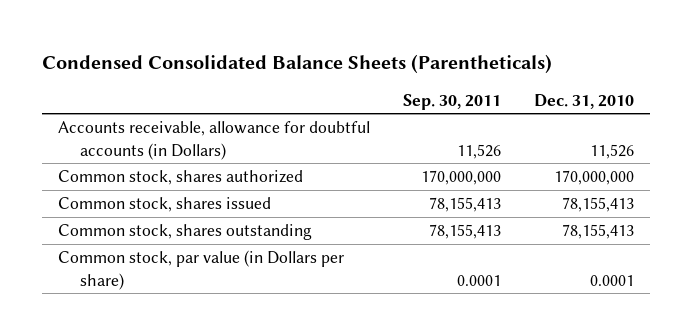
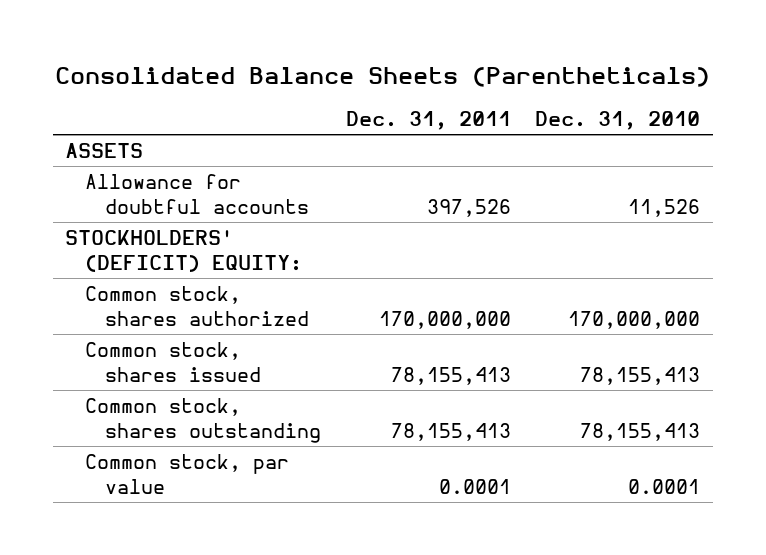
[41,54,552,75] Condensed Consolidated Balance Sheets (Parentheticals) -> [54,66,710,87] Consolidated Balance Sheets (Parentheticals)
[402,93,501,110] Sep. 30, 2011 -> none
none -> [345,111,511,131] Dec. 31, 2011
none -> [65,143,144,159] ASSETS
[58,121,371,160] Accounts receivable, allowance for doubtful accounts (in Dollars) -> [85,174,310,215] Allowance for doubtful accounts
none -> [65,230,303,273] STOCKHOLDERS' (DEFICIT) EQUITY:
[58,250,345,290] Common stock, par value (in Dollars per share) -> [85,454,290,495] Common stock, par value

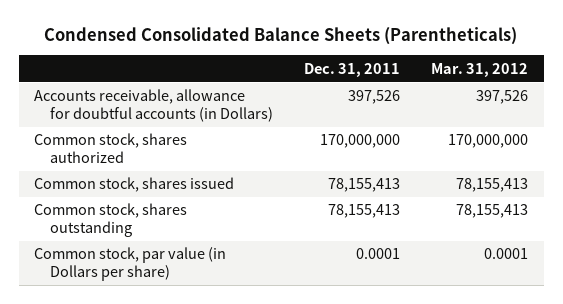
[54,66,710,87] Consolidated Balance Sheets (Parentheticals) -> [44,26,518,45] Condensed Consolidated Balance Sheets (Parentheticals)
[535,111,701,131] Dec. 31, 2010 -> none
none -> [431,62,529,77] Mar. 31, 2012
[65,143,144,159] ASSETS -> none
[65,230,303,273] STOCKHOLDERS' (DEFICIT) EQUITY: -> none
[85,174,310,215] Allowance for doubtful accounts -> [34,89,273,122] Accounts receivable, allowance for doubtful accounts (in Dollars)
[85,454,290,495] Common stock, par value -> [34,247,227,281] Common stock, par value (in Dollars per share)

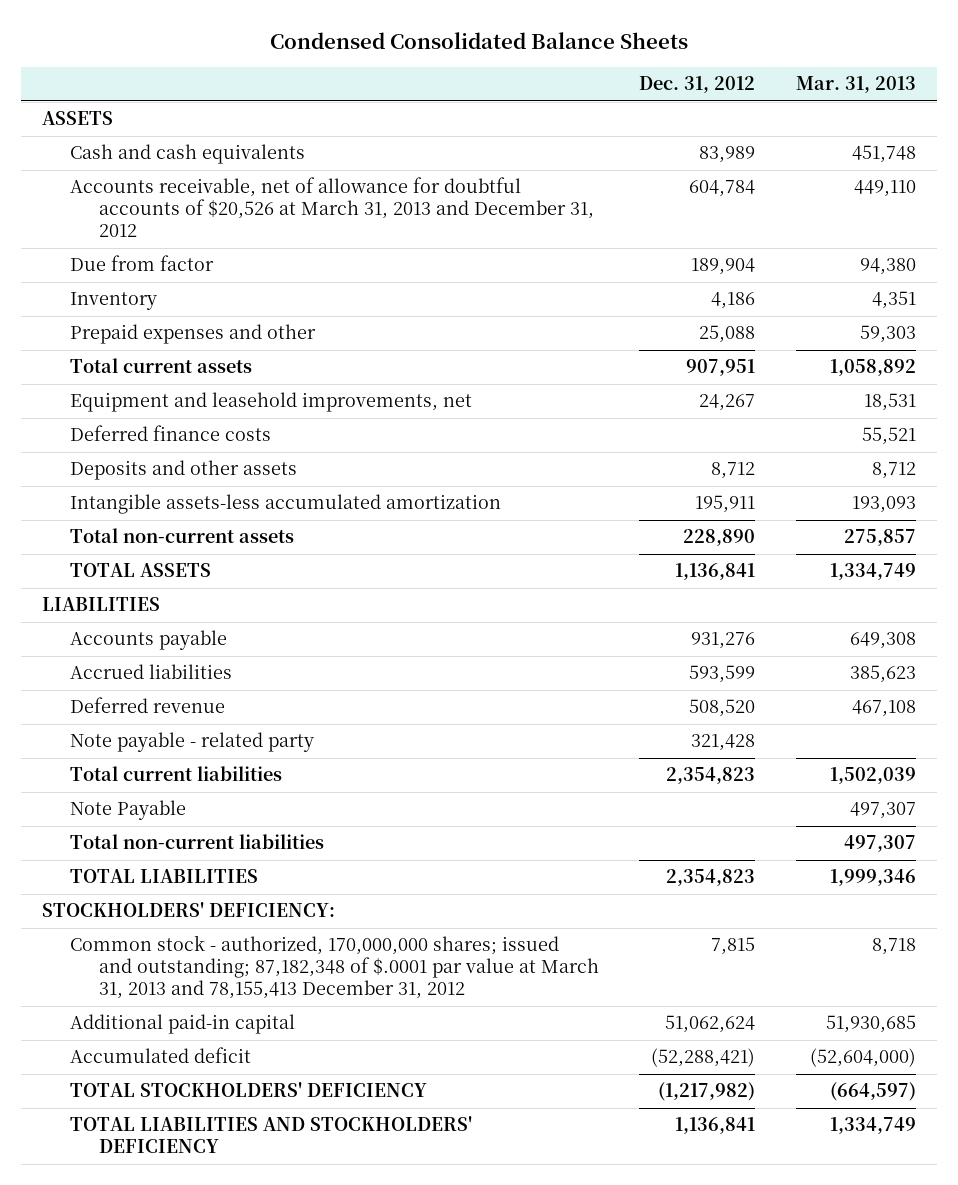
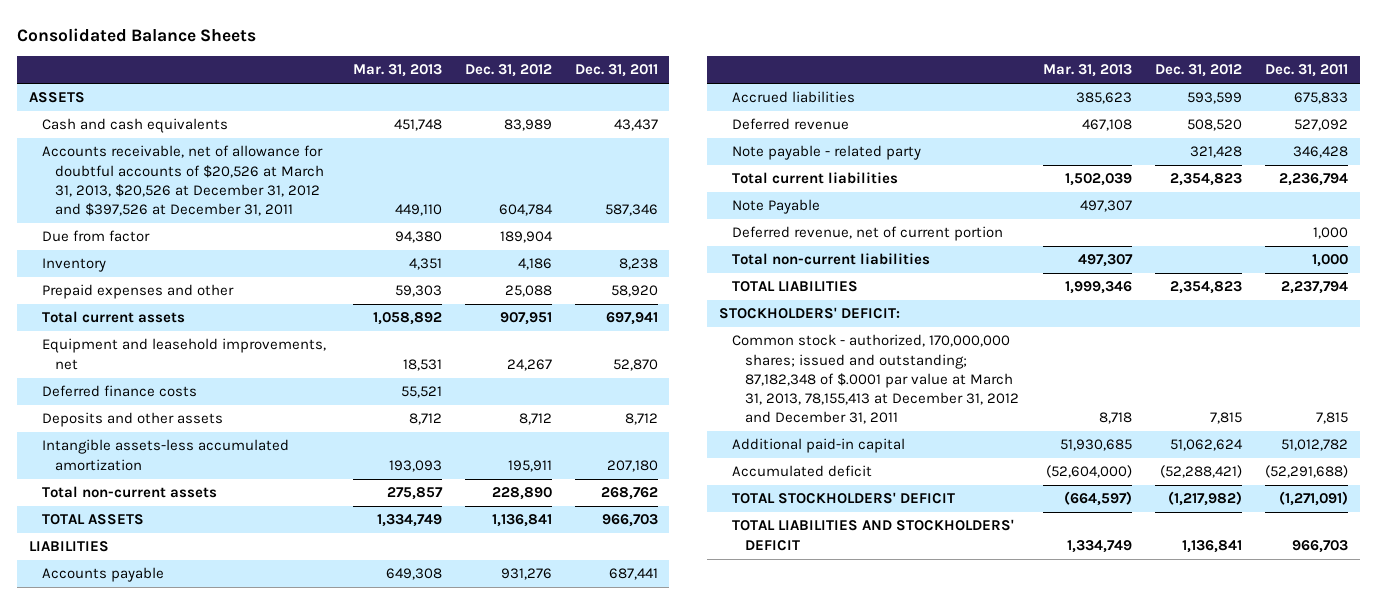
[269,31,688,49] Condensed Consolidated Balance Sheets -> [17,27,257,42] Consolidated Balance Sheets
none -> [574,64,658,78] Dec. 31, 2011
[70,177,594,238] Accounts receivable, net of allowance for doubtful accounts of $20,526 at March 31, 2013 and December 31, 2012 -> [42,145,325,217] Accounts receivable, net of allowance for doubtful accounts of $20,526 at March 31, 2013, $20,526 at December 31, 2012 and $397,526 at December 31, 2011
none -> [732,226,1004,242] Deferred revenue, net of current portion
[41,902,335,918] STOCKHOLDERS' DEFICIENCY: -> none
none -> [718,307,900,320] STOCKHOLDERS' DEFICIT:
[70,935,599,1000] Common stock - authorized, 170,000,000 shares; issued and outstanding; 87,182,348 of $.0001 par value at March 31, 2013 and 78,155,413 December 31, 2012 -> [732,334,1020,425] Common stock - authorized, 170,000,000 shares; issued and outstanding; 87,182,348 of $.0001 par value at March 31, 2013, 78,155,413 at December 31, 2012 and December 31, 2011
[70,1082,428,1098] TOTAL STOCKHOLDERS' DEFICIENCY -> [732,492,956,505] TOTAL STOCKHOLDERS' DEFICIT
[70,1116,473,1154] TOTAL LIABILITIES AND STOCKHOLDERS' DEFICIENCY -> [732,519,1015,551] TOTAL LIABILITIES AND STOCKHOLDERS' DEFICIT

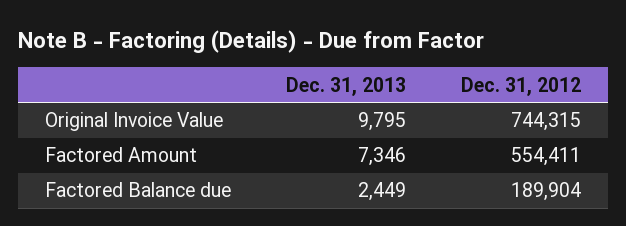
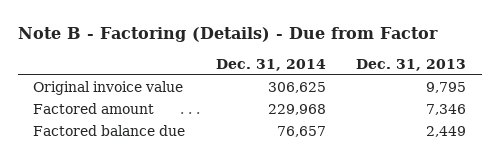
[460,76,581,96] Dec. 31, 2012 -> none
none -> [215,58,326,71] Dec. 31, 2014
[45,112,224,132] Original Invoice Value -> [32,81,183,96] Original invoice value
[45,147,198,163] Factored Amount -> [32,103,154,115] Factored amount
[45,182,232,198] Factored Balance due -> [32,125,185,137] Factored balance due

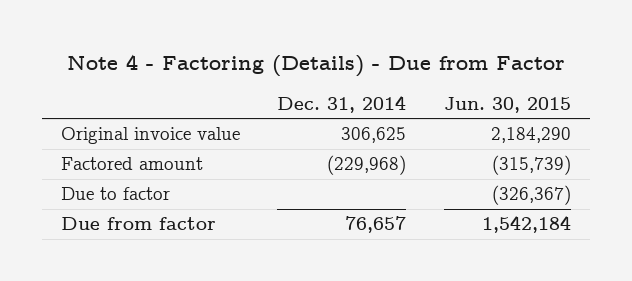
[17,26,438,42] Note B - Factoring (Details) - Due from Factor -> [66,54,565,78] Note 4 - Factoring (Details) - Due from Factor
[356,58,467,71] Dec. 31, 2013 -> none
none -> [444,96,572,113] Jun. 30, 2015
[267,104,326,116] 229,968 -> [327,155,407,176] (229,968)
none -> [60,187,170,201] Due to factor
[32,125,185,137] Factored balance due -> [60,217,216,231] Due from factor

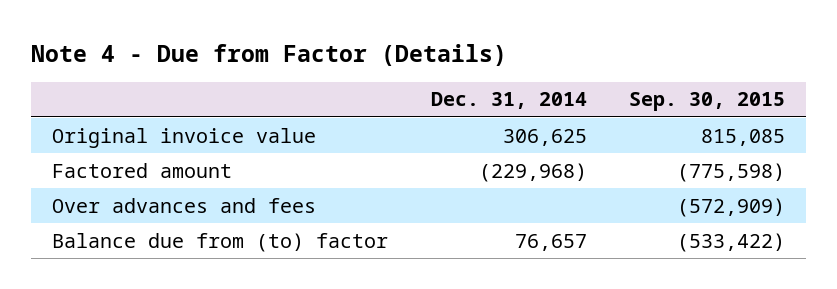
[66,54,565,78] Note 4 - Factoring (Details) - Due from Factor -> [31,44,508,67] Note 4 - Due from Factor (Details)
[444,96,572,113] Jun. 30, 2015 -> none
none -> [628,92,785,112] Sep. 30, 2015
[60,187,170,201] Due to factor -> [52,197,317,213] Over advances and fees
[60,217,216,231] Due from factor -> [52,232,389,252] Balance due from (to) factor

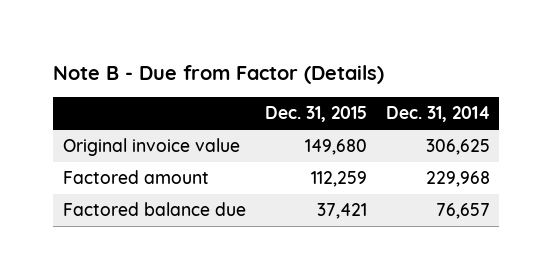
[31,44,508,67] Note 4 - Due from Factor (Details) -> [53,65,385,85] Note B - Due from Factor (Details)
[628,92,785,112] Sep. 30, 2015 -> none
none -> [264,106,367,123] Dec. 31, 2015
[52,197,317,213] Over advances and fees -> none
[478,162,587,182] (229,968) -> [425,171,490,188] 229,968
[52,232,389,252] Balance due from (to) factor -> [62,202,246,217] Factored balance due

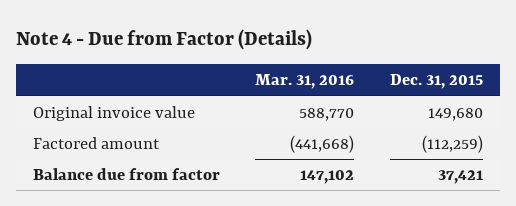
[53,65,385,85] Note B - Due from Factor (Details) -> [15,29,312,51] Note 4 - Due from Factor (Details)
[385,106,490,123] Dec. 31, 2014 -> none
none -> [255,74,355,90] Mar. 31, 2016
[310,171,367,188] 112,259 -> [421,135,483,154] (112,259)
[62,202,246,217] Factored balance due -> [33,168,221,181] Balance due from factor

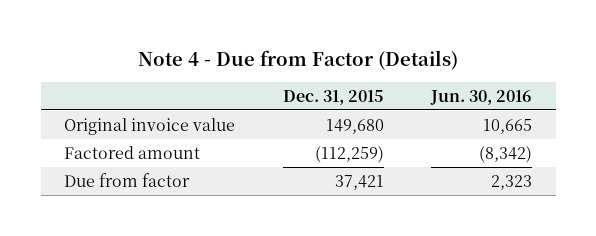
[255,74,355,90] Mar. 31, 2016 -> none
none -> [429,89,532,105] Jun. 30, 2016
[33,168,221,181] Balance due from factor -> [64,172,191,187] Due from factor

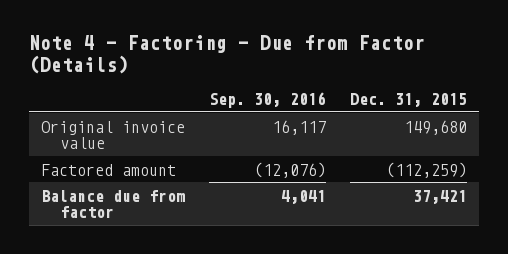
[138,49,459,70] Note 4 - Due from Factor (Details) -> [29,35,426,74] Note 4 - Factoring - Due from Factor (Details)
[429,89,532,105] Jun. 30, 2016 -> none
none -> [209,92,327,109] Sep. 30, 2016
[64,172,191,187] Due from factor -> [41,189,186,218] Balance due from factor

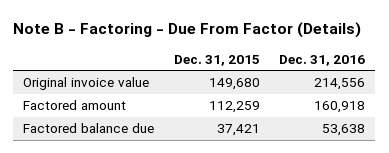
[29,35,426,74] Note 4 - Factoring - Due from Factor (Details) -> [13,22,362,39] Note B - Factoring - Due From Factor (Details)
[209,92,327,109] Sep. 30, 2016 -> none
none -> [279,54,366,66] Dec. 31, 2016
[386,161,468,178] (112,259) -> [208,101,260,114] 112,259
[41,189,186,218] Balance due from factor -> [23,123,155,134] Factored balance due

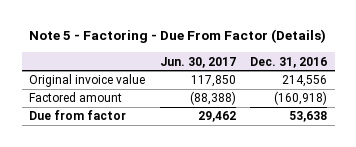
[13,22,362,39] Note B - Factoring - Due From Factor (Details) -> [29,29,327,44] Note 5 - Factoring - Due From Factor (Details)
[173,54,260,66] Dec. 31, 2015 -> none
none -> [159,56,236,68] Jun. 30, 2017
[314,101,366,114] 160,918 -> [274,91,328,106] (160,918)
[23,123,155,134] Factored balance due -> [29,110,127,121] Due from factor

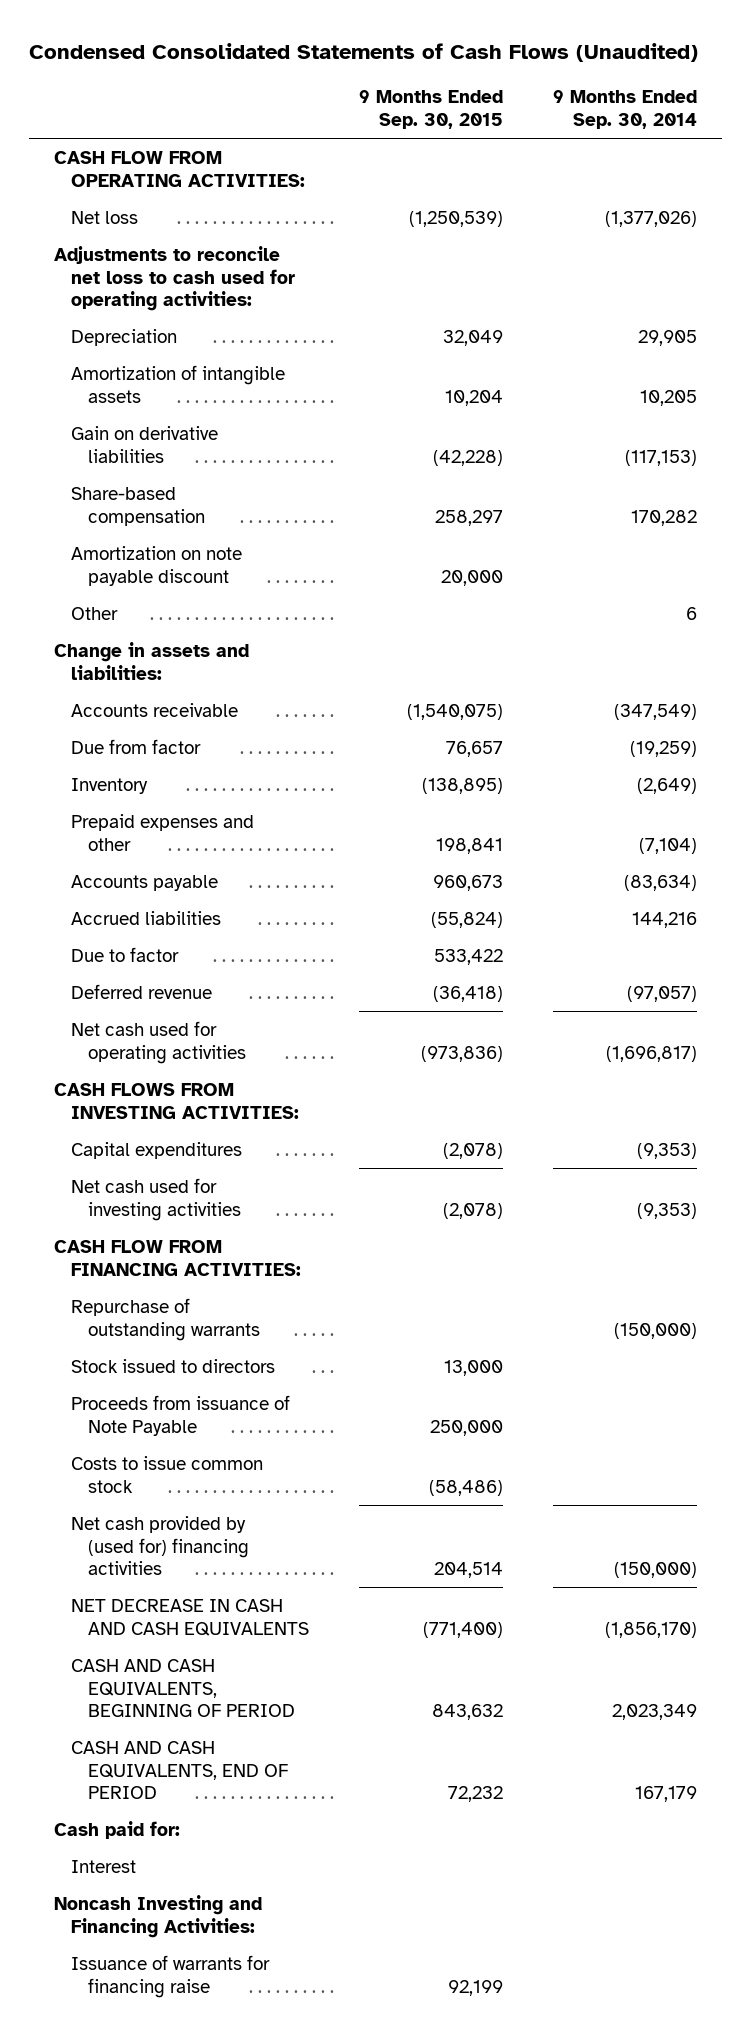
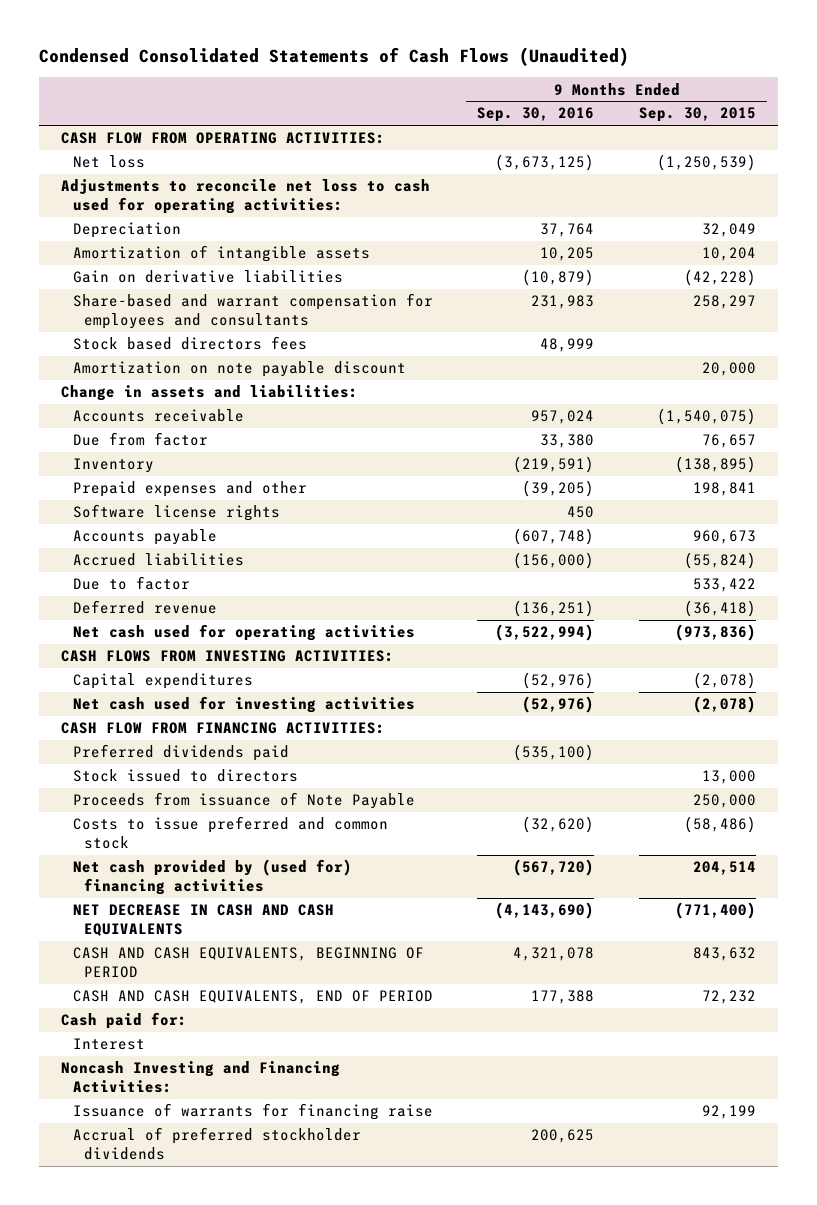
[552,90,697,129] 9 Months Ended Sep. 30, 2014 -> none
none -> [477,107,595,123] Sep. 30, 2016
[70,487,205,526] Share-based compensation -> [72,293,433,330] Share-based and warrant compensation for employees and consultants
none -> [72,336,307,351] Stock based directors fees
[70,607,118,621] Other -> none
none -> [72,504,280,522] Software license rights
[70,1298,260,1341] Repurchase of outstanding warrants -> none
none -> [72,744,289,762] Preferred dividends paid
[70,1456,263,1493] Costs to issue common stock -> [72,816,388,850] Costs to issue preferred and common stock
none -> [72,1127,361,1161] Accrual of preferred stockholder dividends

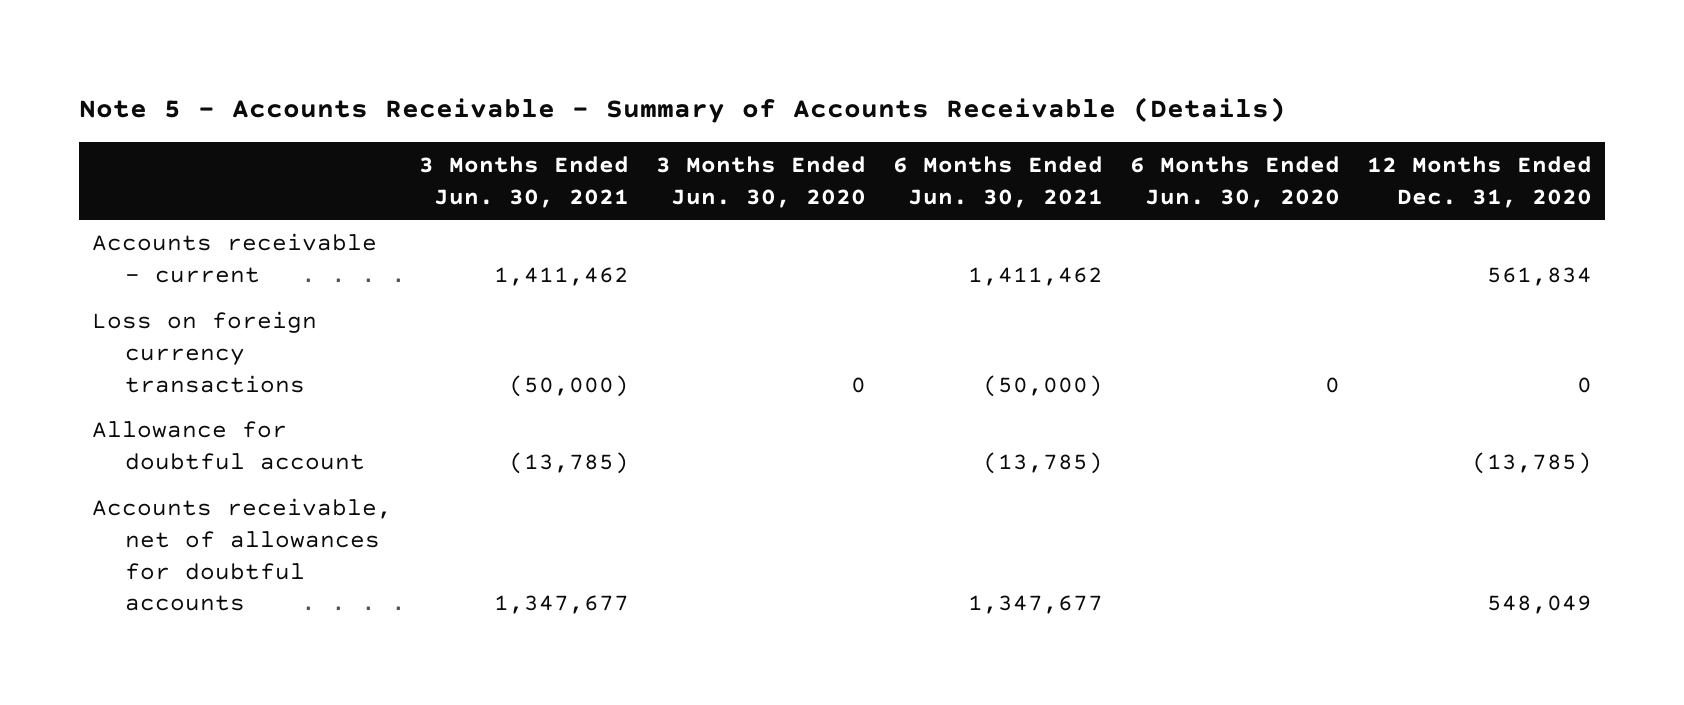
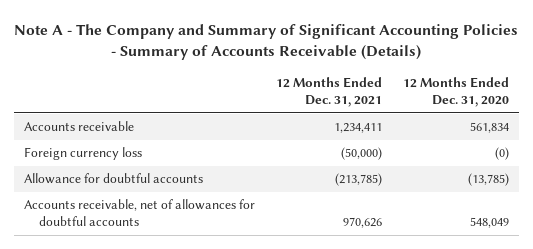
[79,97,1287,124] Note 5 - Accounts Receivable - Summary of Accounts Receivable (Details) -> [14,23,519,60] Note A - The Company and Summary of Significant Accounting Policies - Summary of Accounts Receivable (Details)
[419,156,630,208] 3 Months Ended Jun. 30, 2021 -> none
[656,156,867,208] 3 Months Ended Jun. 30, 2020 -> none
[893,156,1104,208] 6 Months Ended Jun. 30, 2021 -> none
[1130,156,1341,208] 6 Months Ended Jun. 30, 2020 -> none
none -> [275,77,382,107] 12 Months Ended Dec. 31, 2021
[92,233,378,283] Accounts receivable - current -> [24,121,135,132] Accounts receivable
[92,311,318,393] Loss on foreign currency transactions -> [24,147,143,161] Foreign currency loss
[1576,376,1592,393] 0 -> [494,147,509,161] (0)
[92,421,366,470] Allowance for doubtful account -> [24,173,204,185] Allowance for doubtful accounts

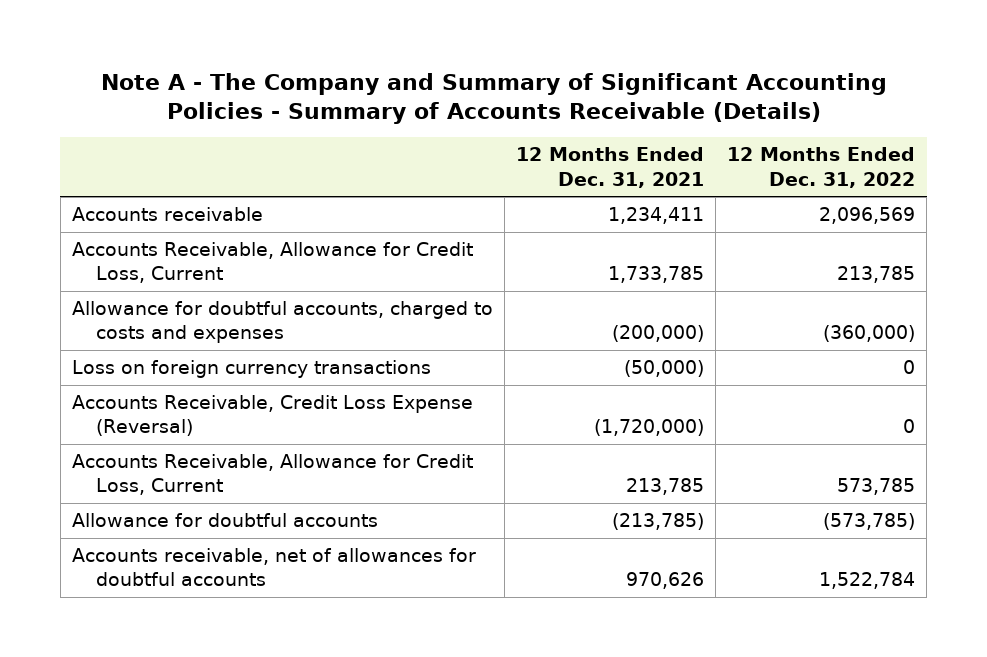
[402,77,509,107] 12 Months Ended Dec. 31, 2020 -> none
none -> [727,147,916,188] 12 Months Ended Dec. 31, 2022
none -> [72,242,474,284] Accounts Receivable, Allowance for Credit Loss, Current
none -> [72,301,494,344] Allowance for doubtful accounts, charged to costs and expenses
[24,147,143,161] Foreign currency loss -> [72,360,432,379] Loss on foreign currency transactions
none -> [72,395,474,437] Accounts Receivable, Credit Loss Expense (Reversal)
none -> [72,454,474,496] Accounts Receivable, Allowance for Credit Loss, Current

